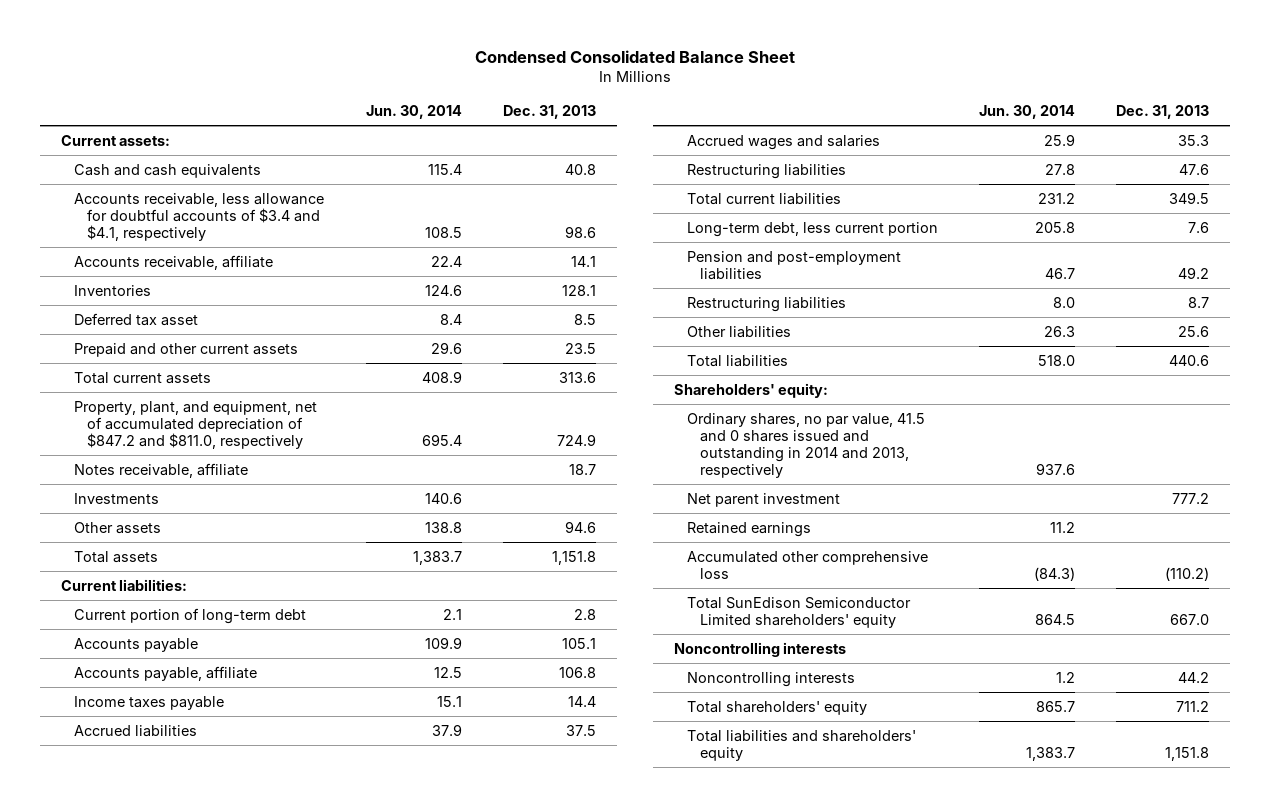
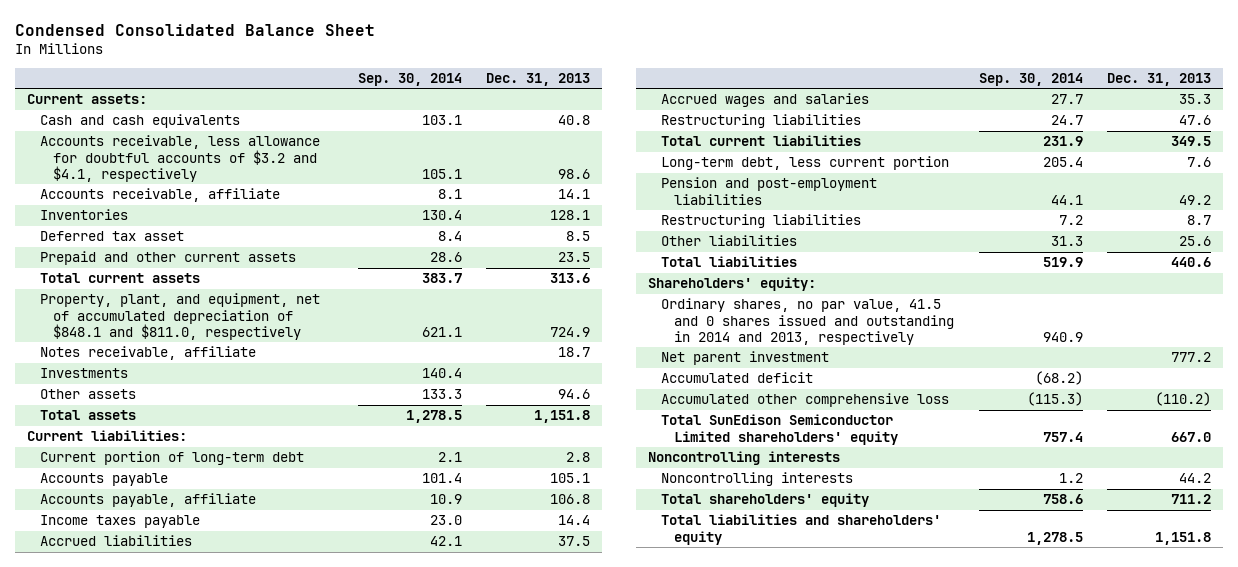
[366,105,463,120] Jun. 30, 2014 -> none
none -> [357,72,462,86] Sep. 30, 2014
[73,192,324,242] Accounts receivable, less allowance for doubtful accounts of $3.4 and $4.1, respectively -> [40,135,321,182] Accounts receivable, less allowance for doubtful accounts of $3.2 and $4.1, respectively
[73,400,317,450] Property, plant, and equipment, net of accumulated depreciation of $847.2 and $811.0, respectively -> [40,293,321,340] Property, plant, and equipment, net of accumulated depreciation of $848.1 and $811.0, respectively
[686,521,811,537] Retained earnings -> [661,372,814,384] Accumulated deficit

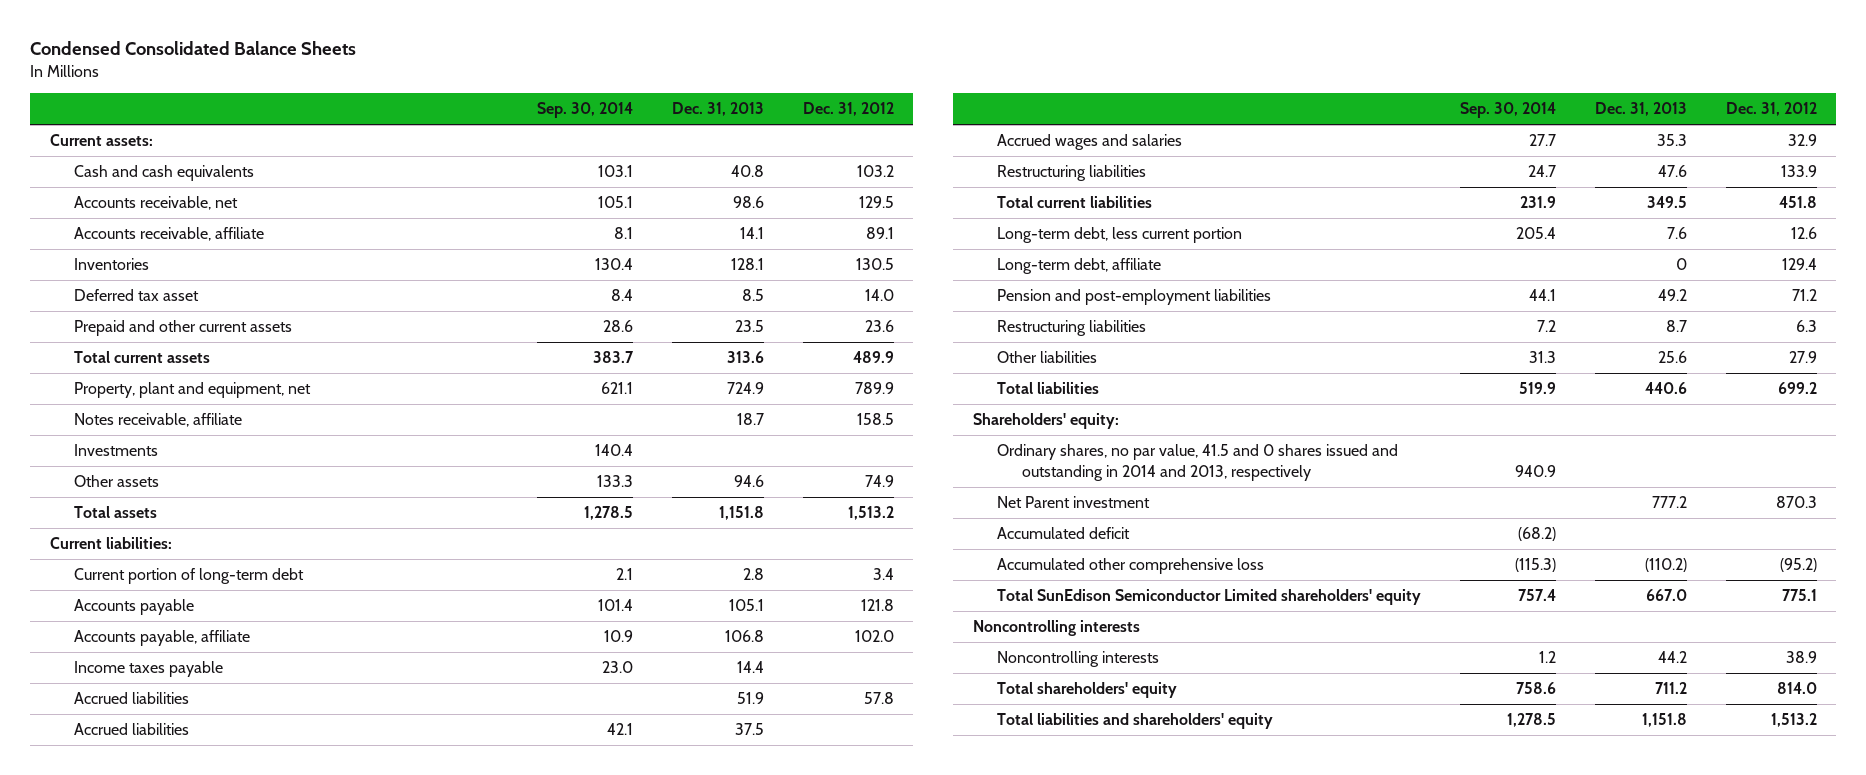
[14,23,375,36] Condensed Consolidated Balance Sheet -> [30,41,357,56] Condensed Consolidated Balance Sheets
none -> [802,102,894,117] Dec. 31, 2012
[40,135,321,182] Accounts receivable, less allowance for doubtful accounts of $3.2 and $4.1, respectively -> [74,196,239,211] Accounts receivable, net
[40,293,321,340] Property, plant, and equipment, net of accumulated depreciation of $848.1 and $811.0, respectively -> [74,382,312,399] Property, plant and equipment, net
none -> [74,692,190,705] Accrued liabilities
none -> [997,258,1162,275] Long-term debt, affiliate
[661,351,830,366] Net parent investment -> [997,496,1151,509] Net Parent investment

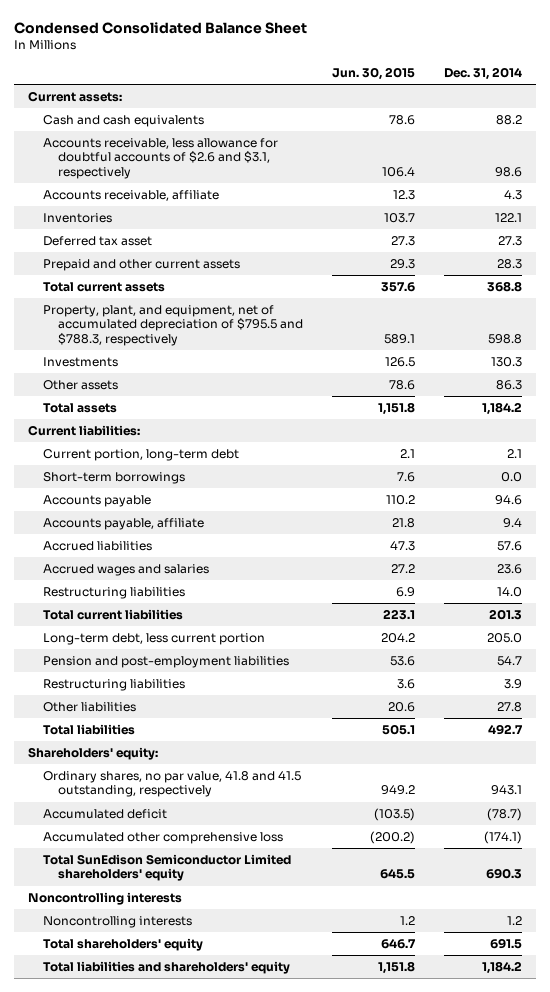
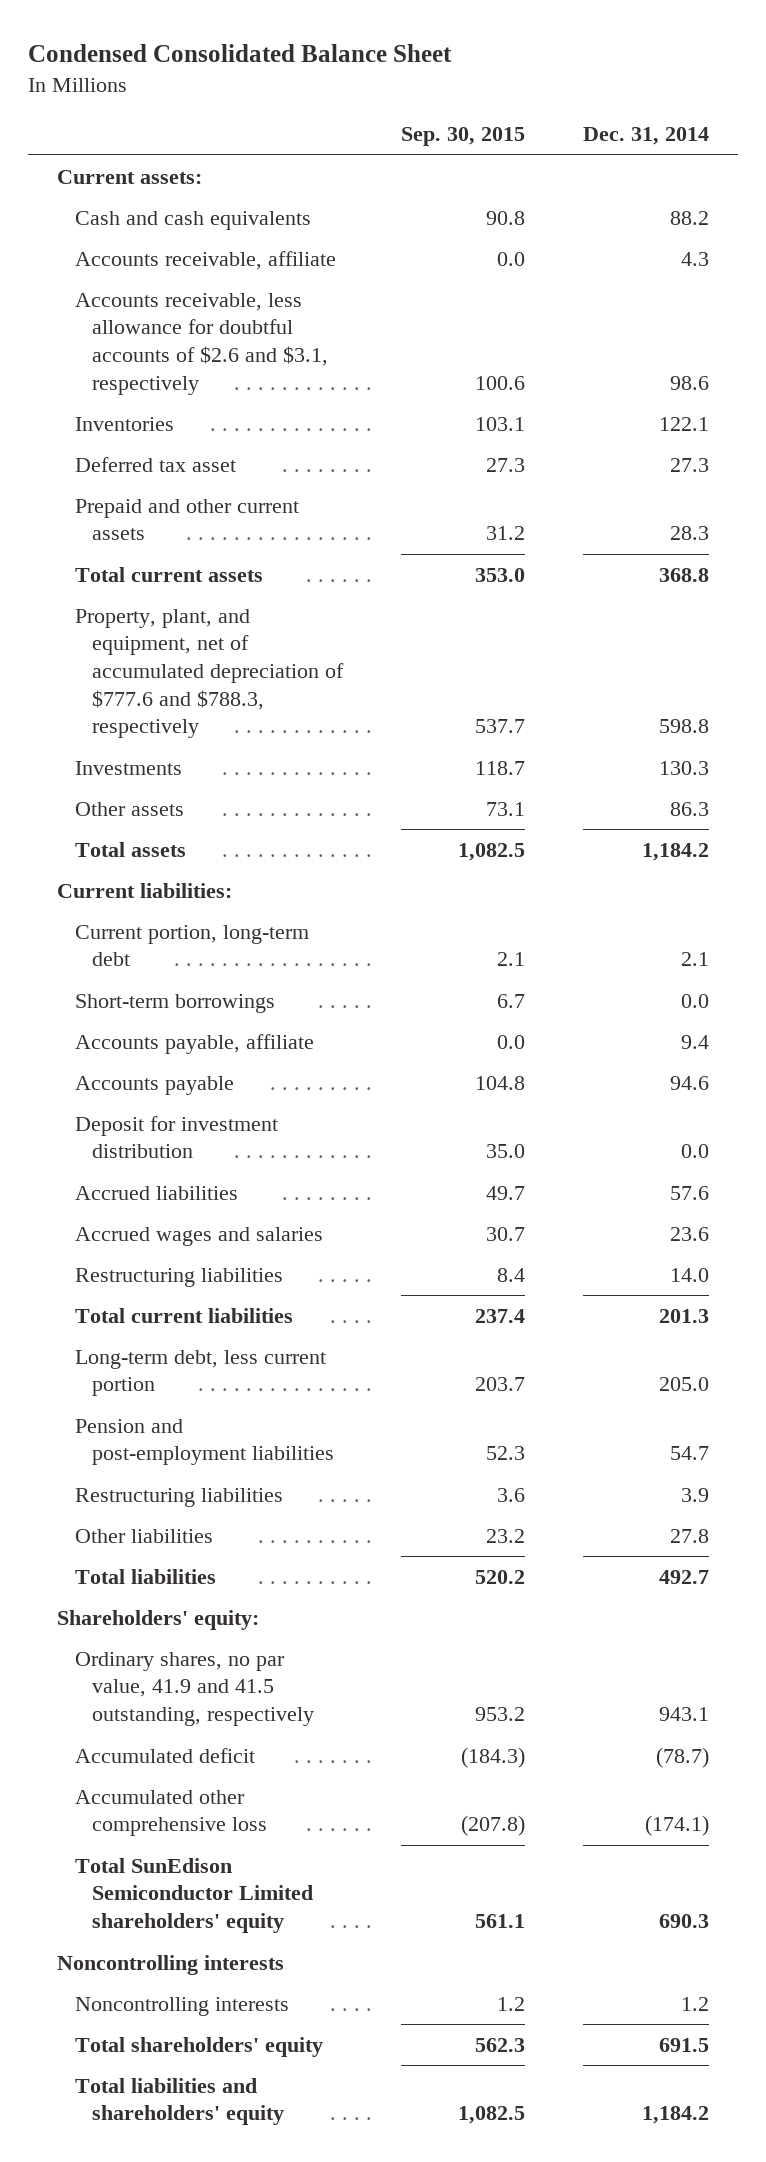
[332,67,416,81] Jun. 30, 2015 -> none
none -> [401,127,526,147] Sep. 30, 2015
[43,137,279,179] Accounts receivable, less allowance for doubtful accounts of $2.6 and $3.1, respectively -> [74,292,329,395] Accounts receivable, less allowance for doubtful accounts of $2.6 and $3.1, respectively
[43,304,304,346] Property, plant, and equipment, net of accumulated depreciation of $795.5 and $788.3, respectively -> [74,608,345,739] Property, plant, and equipment, net of accumulated depreciation of $777.6 and $788.3, respectively
[43,494,152,507] Accounts payable -> [74,1075,234,1095] Accounts payable
none -> [74,1115,278,1159] Deposit for investment distribution
[43,770,302,798] Ordinary shares, no par value, 41.8 and 41.5 outstanding, respectively -> [74,1651,315,1727] Ordinary shares, no par value, 41.9 and 41.5 outstanding, respectively

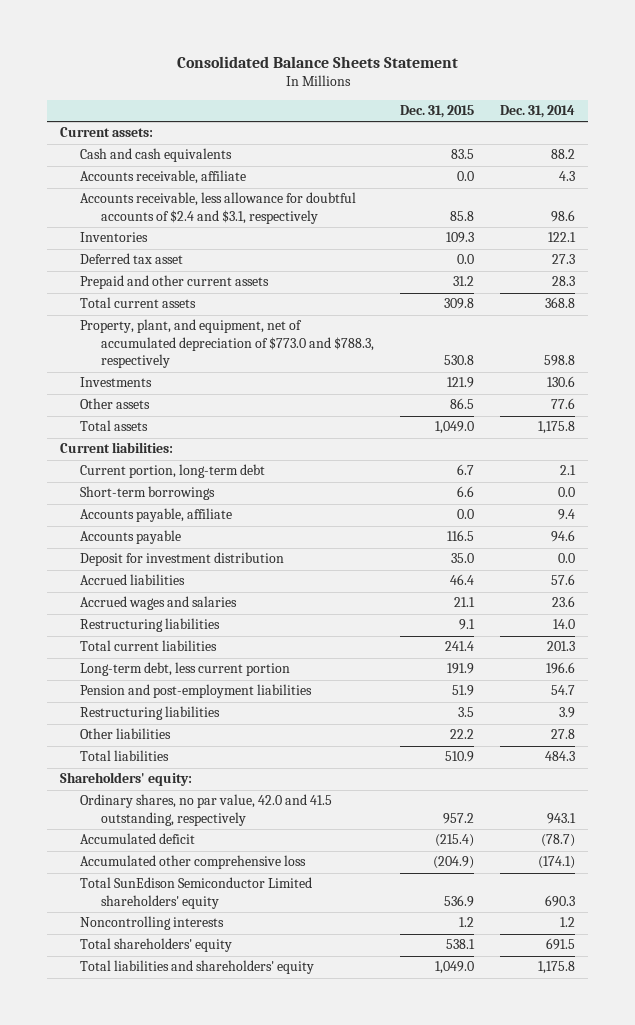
[28,44,453,63] Condensed Consolidated Balance Sheet -> [176,55,458,68] Consolidated Balance Sheets Statement
[401,127,526,147] Sep. 30, 2015 -> none
none -> [399,105,474,119] Dec. 31, 2015
[74,292,329,395] Accounts receivable, less allowance for doubtful accounts of $2.6 and $3.1, respectively -> [80,192,357,224] Accounts receivable, less allowance for doubtful accounts of $2.4 and $3.1, respectively
[74,608,345,739] Property, plant, and equipment, net of accumulated depreciation of $777.6 and $788.3, respectively -> [80,319,374,369] Property, plant, and equipment, net of accumulated depreciation of $773.0 and $788.3, respectively
[659,760,710,775] 130.3 -> [547,376,576,388] 130.6
[670,801,710,816] 86.3 -> [551,398,576,410] 77.6
[642,842,710,861] 1,184.2 -> [538,421,576,435] 1,175.8
[659,1377,710,1392] 205.0 -> [546,662,576,675] 196.6
[659,1569,710,1584] 492.7 -> [545,751,576,762] 484.3
[74,1651,315,1727] Ordinary shares, no par value, 41.9 and 41.5 outstanding, respectively -> [80,794,333,826] Ordinary shares, no par value, 42.0 and 41.5 outstanding, respectively
[57,1954,285,1975] Noncontrolling interests -> none
[642,2106,710,2125] 1,184.2 -> [538,961,576,975] 1,175.8

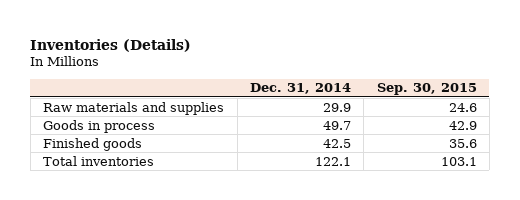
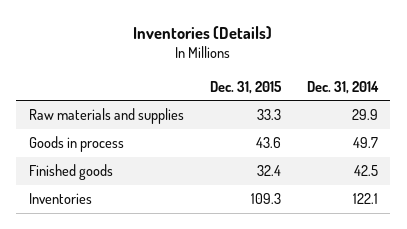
[376,83,477,96] Sep. 30, 2015 -> none
none -> [209,80,282,94] Dec. 31, 2015
[43,155,155,166] Total inventories -> [29,193,93,205] Inventories

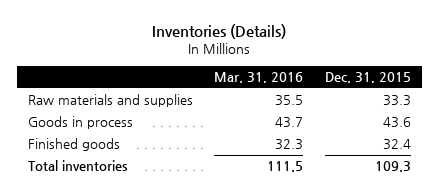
[306,80,379,94] Dec. 31, 2014 -> none
none -> [214,72,304,84] Mar. 31, 2016
[29,193,93,205] Inventories -> [27,160,128,172] Total inventories

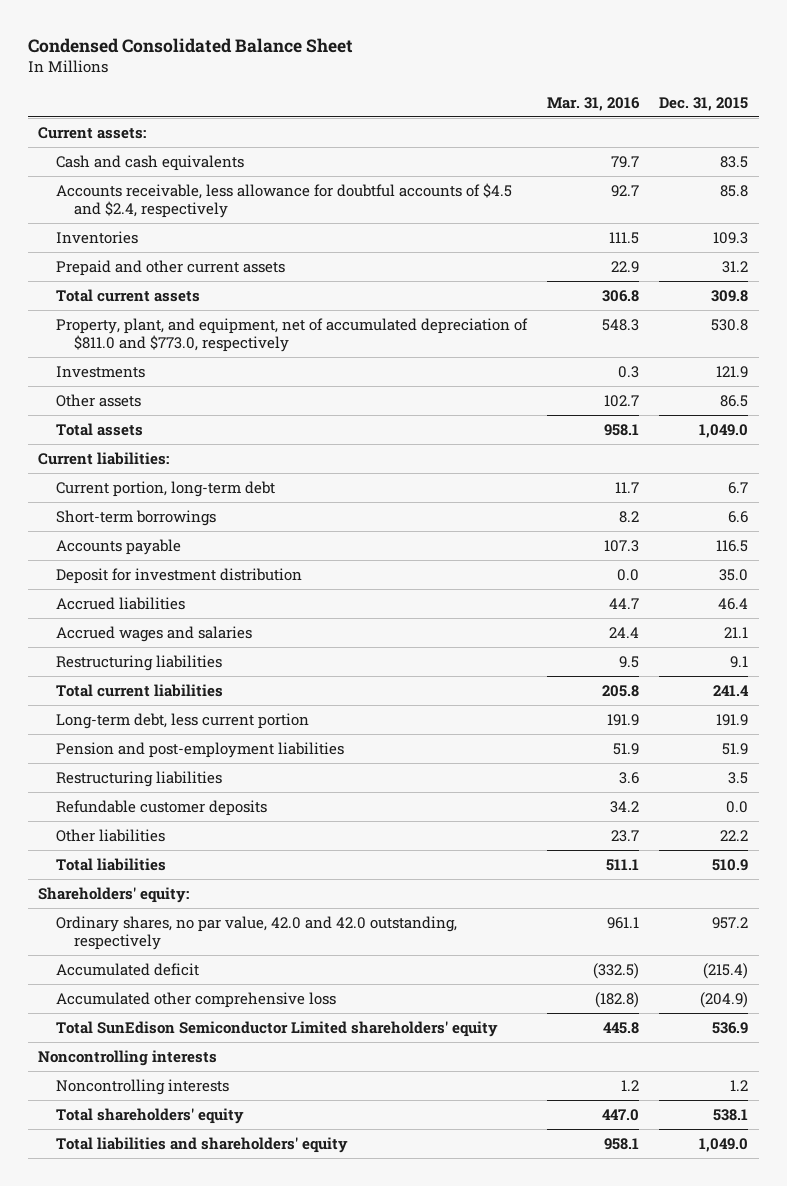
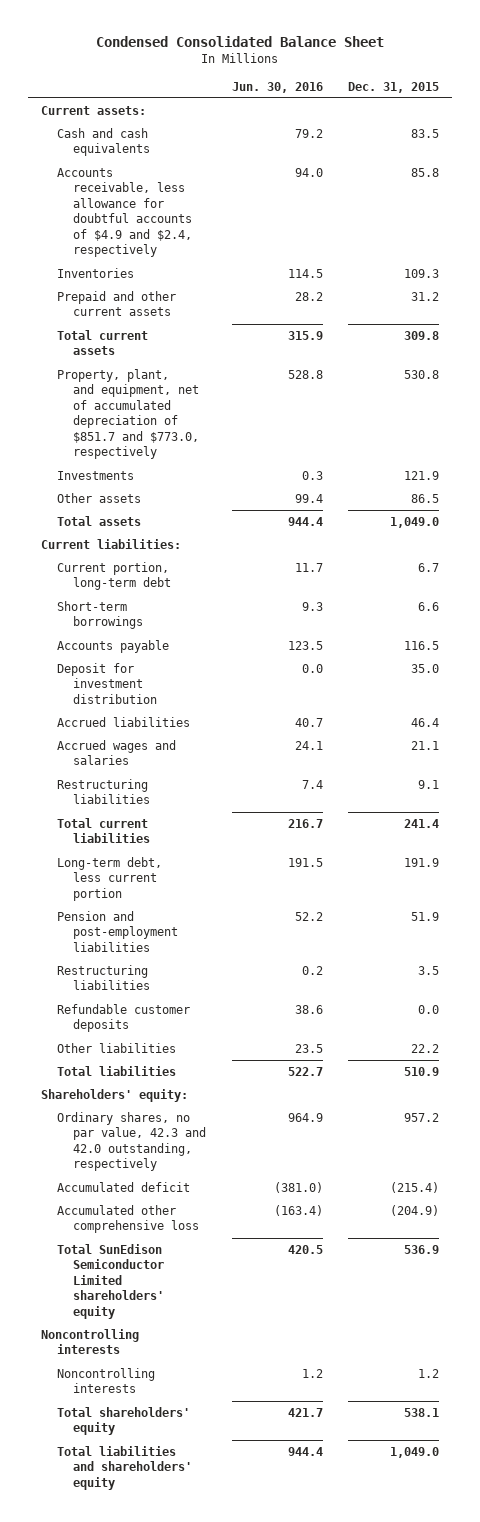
[547,96,641,111] Mar. 31, 2016 -> none
none -> [231,81,323,93] Jun. 30, 2016
[56,183,513,218] Accounts receivable, less allowance for doubtful accounts of $4.5 and $2.4, respectively -> [56,168,193,258] Accounts receivable, less allowance for doubtful accounts of $4.9 and $2.4, respectively
[56,318,529,352] Property, plant, and equipment, net of accumulated depreciation of $811.0 and $773.0, respectively -> [56,369,200,460] Property, plant, and equipment, net of accumulated depreciation of $851.7 and $773.0, respectively
[56,916,458,950] Ordinary shares, no par value, 42.0 and 42.0 outstanding, respectively -> [56,1112,207,1172] Ordinary shares, no par value, 42.3 and 42.0 outstanding, respectively

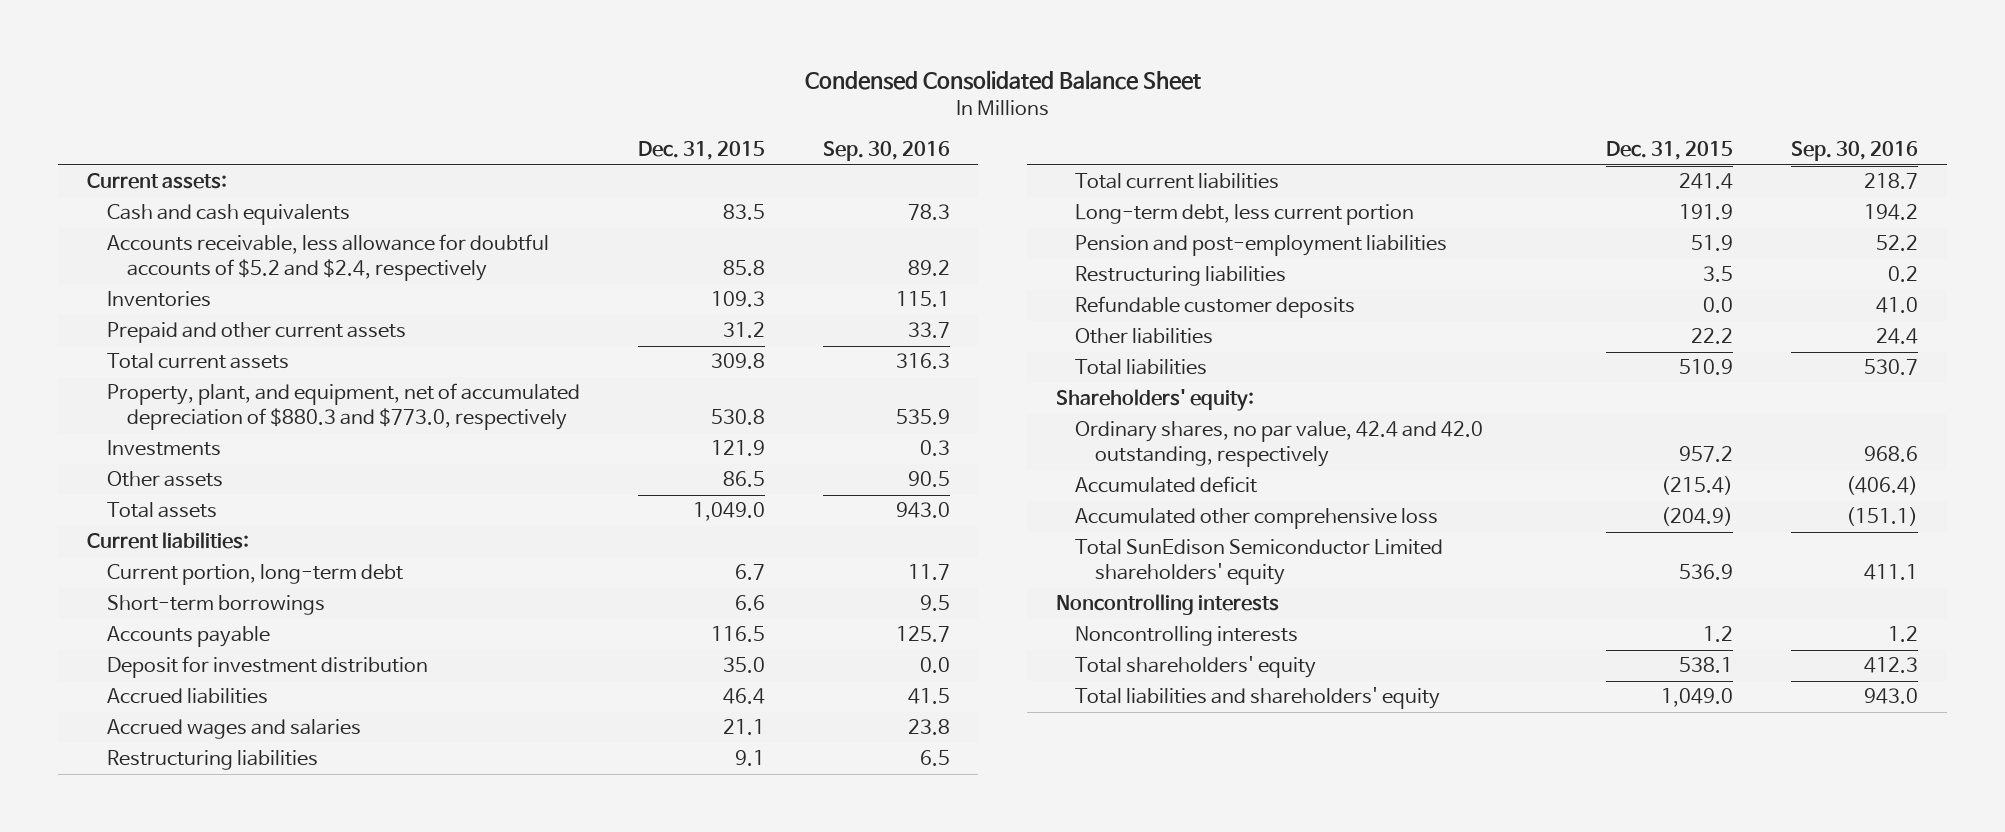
[231,81,323,93] Jun. 30, 2016 -> none
none -> [822,141,950,162] Sep. 30, 2016
[56,168,193,258] Accounts receivable, less allowance for doubtful accounts of $4.9 and $2.4, respectively -> [106,234,549,282] Accounts receivable, less allowance for doubtful accounts of $5.2 and $2.4, respectively
[56,369,200,460] Property, plant, and equipment, net of accumulated depreciation of $851.7 and $773.0, respectively -> [106,383,580,431] Property, plant, and equipment, net of accumulated depreciation of $880.3 and $773.0, respectively
[56,1112,207,1172] Ordinary shares, no par value, 42.3 and 42.0 outstanding, respectively -> [1075,421,1484,468] Ordinary shares, no par value, 42.4 and 42.0 outstanding, respectively

